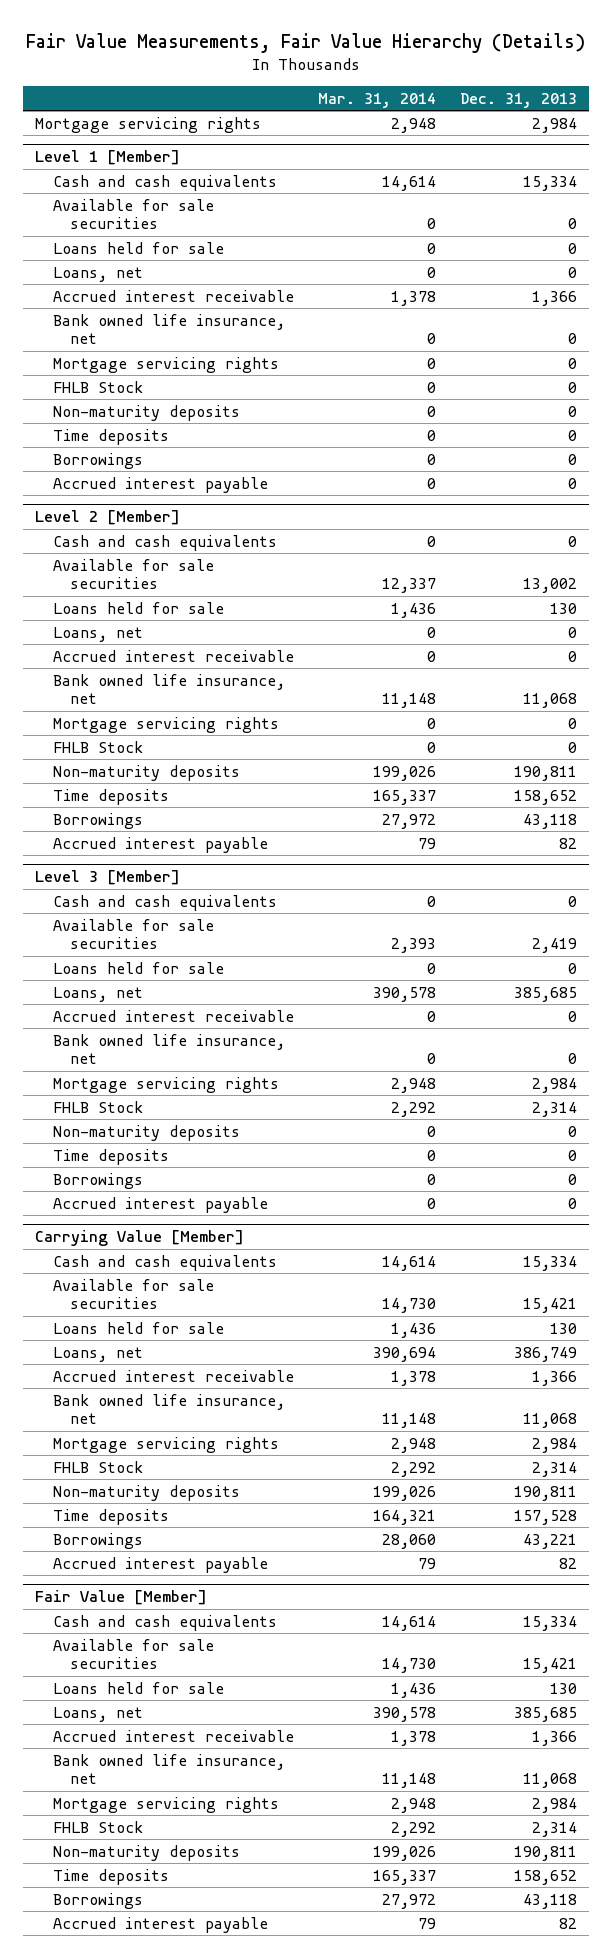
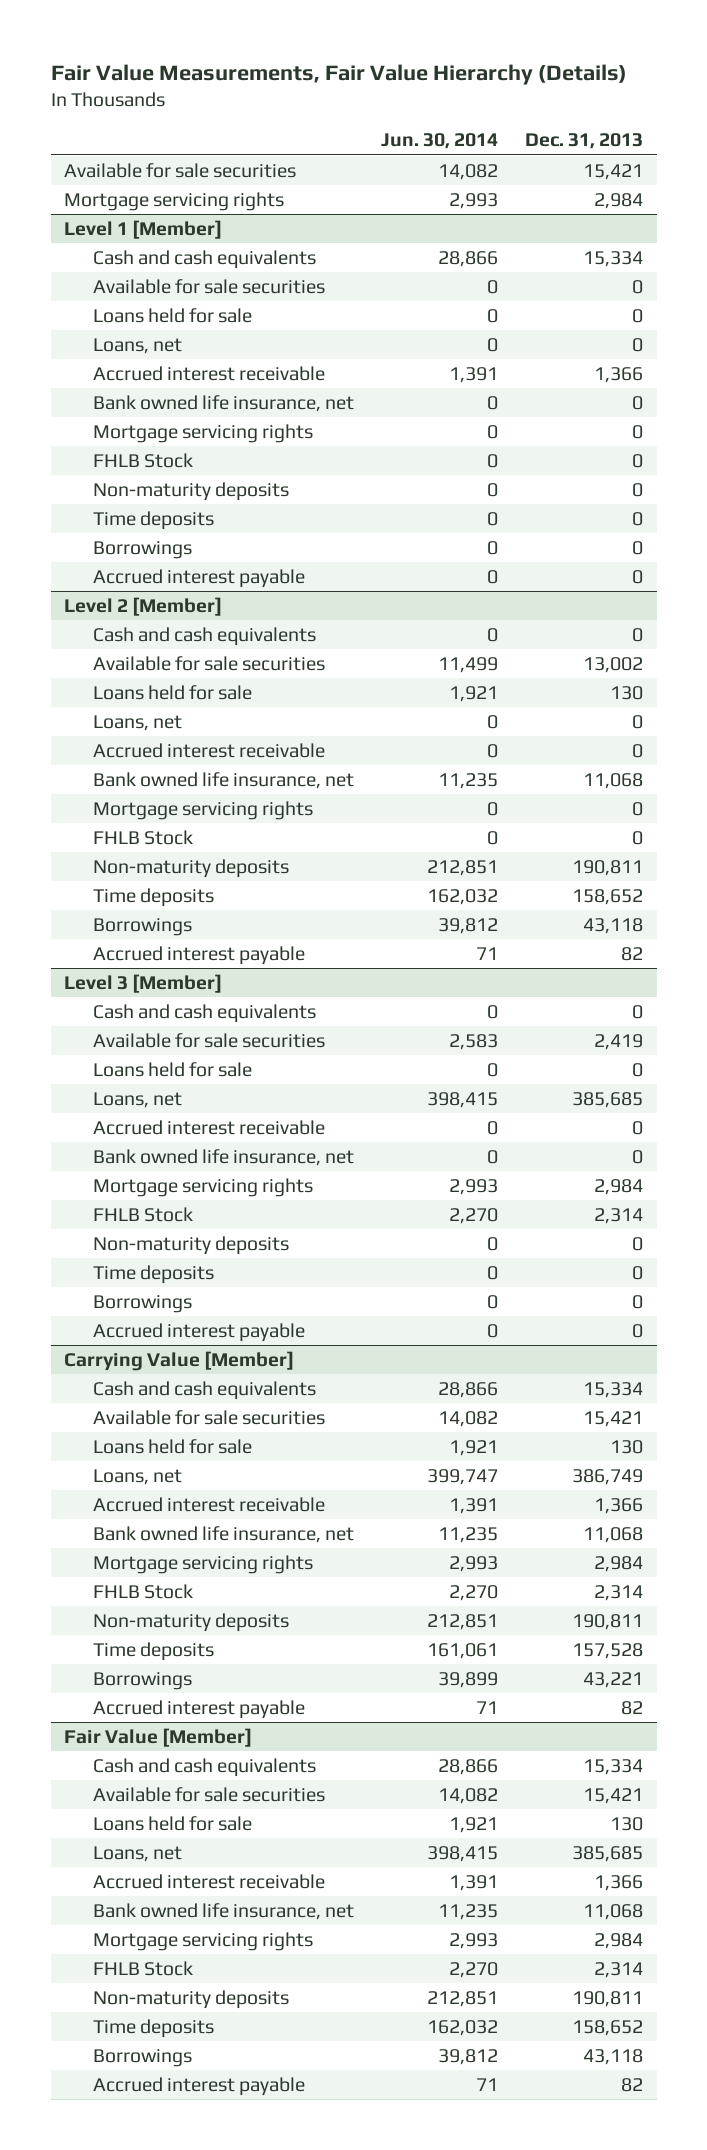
[317,92,436,108] Mar. 31, 2014 -> none
none -> [381,133,499,150] Jun. 30, 2014
none -> [64,162,297,178] Available for sale securities

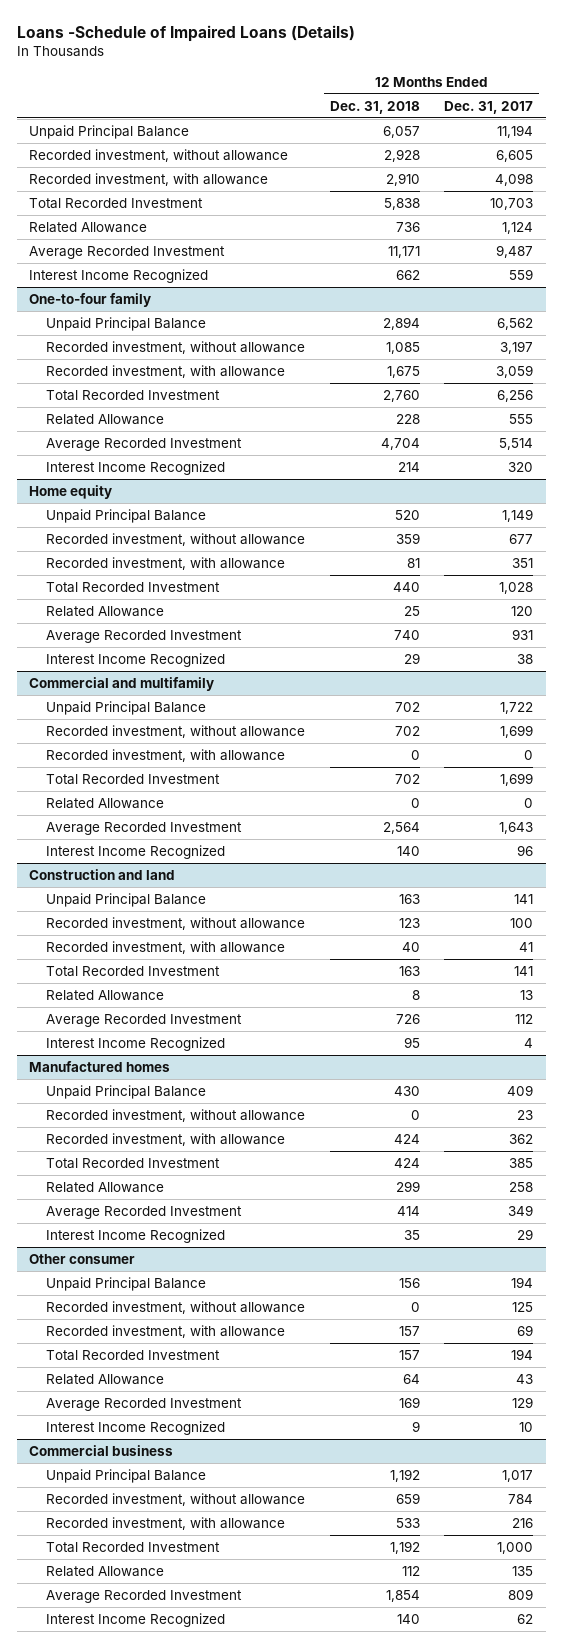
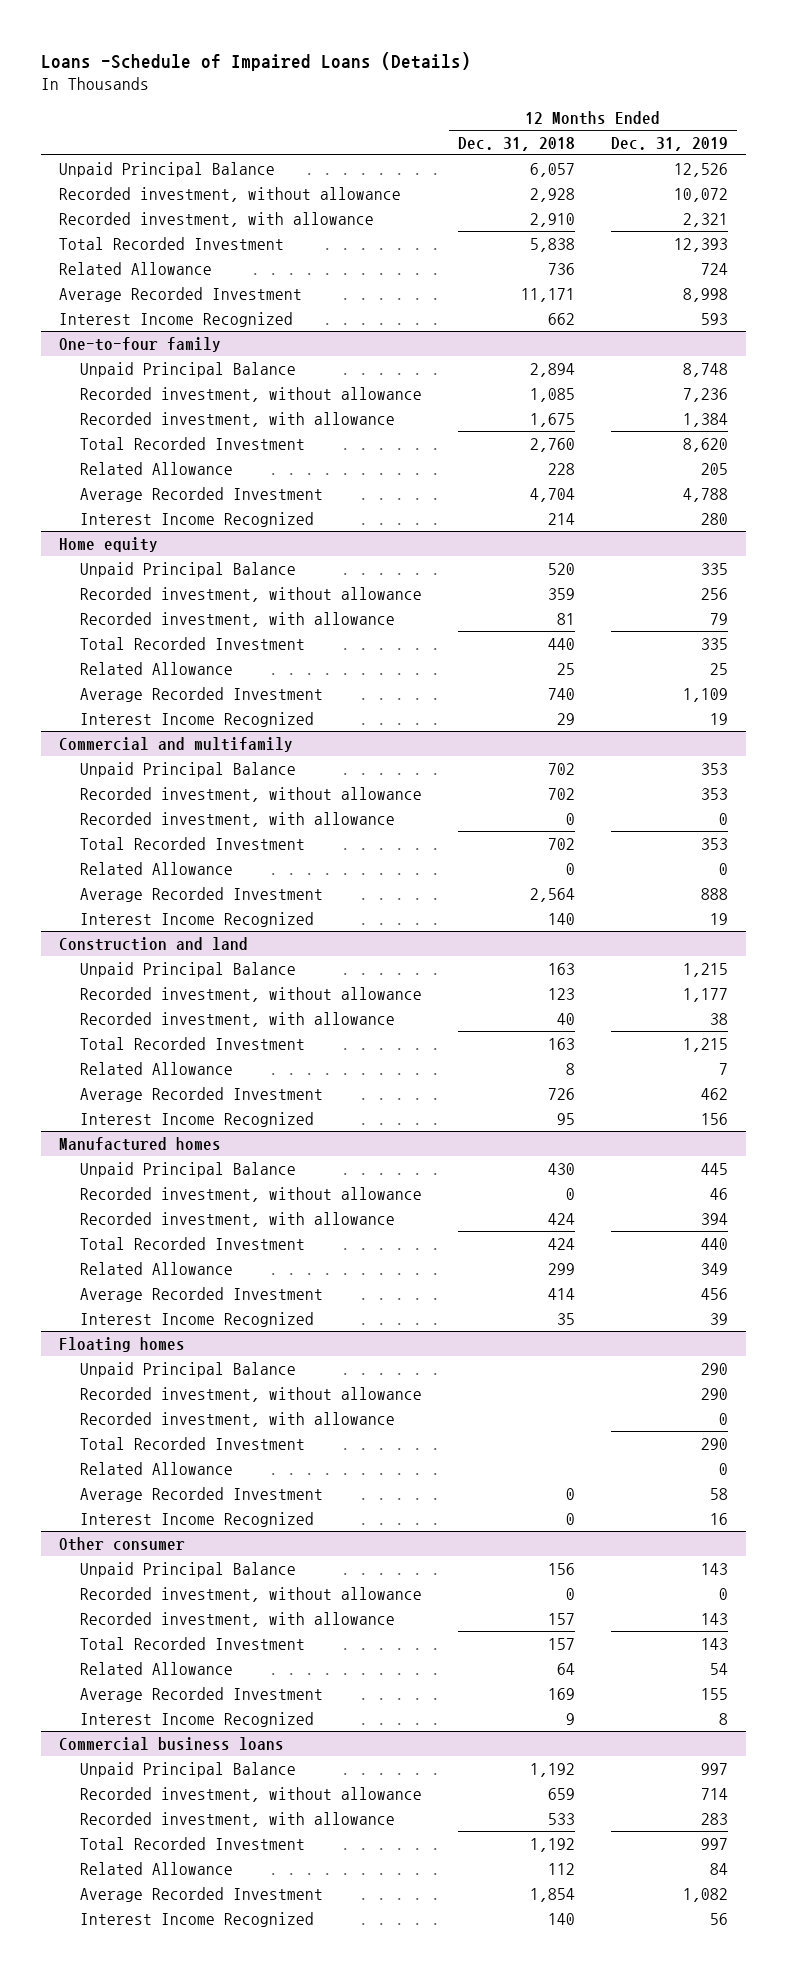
[444,100,534,114] Dec. 31, 2017 -> none
none -> [610,136,728,151] Dec. 31, 2019
none -> [58,1336,185,1352] Floating homes
none -> [80,1361,297,1377] Unpaid Principal Balance
none -> [80,1386,423,1402] Recorded investment, without allowance
none -> [80,1411,396,1427] Recorded investment, with allowance
none -> [80,1436,306,1450] Total Recorded Investment
none -> [80,1461,234,1475] Related Allowance
none -> [80,1486,324,1502] Average Recorded Investment
none -> [80,1511,315,1527] Interest Income Recognized
[29,1444,174,1456] Commercial business -> [58,1736,284,1751] Commercial business loans

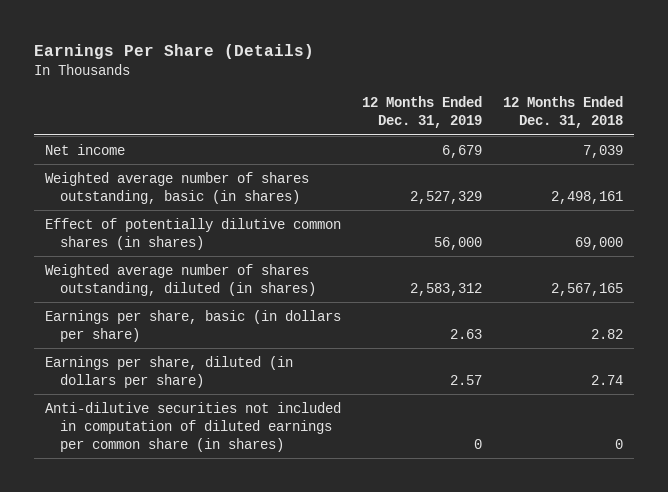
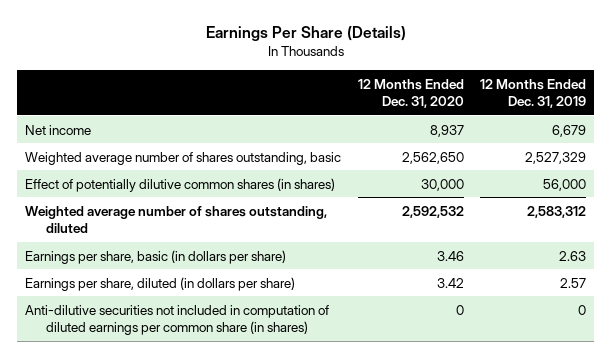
[503,96,624,129] 12 Months Ended Dec. 31, 2018 -> none
none -> [357,78,464,108] 12 Months Ended Dec. 31, 2020
[44,171,309,204] Weighted average number of shares outstanding, basic (in shares) -> [25,151,342,165] Weighted average number of shares outstanding, basic
[44,263,316,296] Weighted average number of shares outstanding, diluted (in shares) -> [25,205,328,233] Weighted average number of shares outstanding, diluted

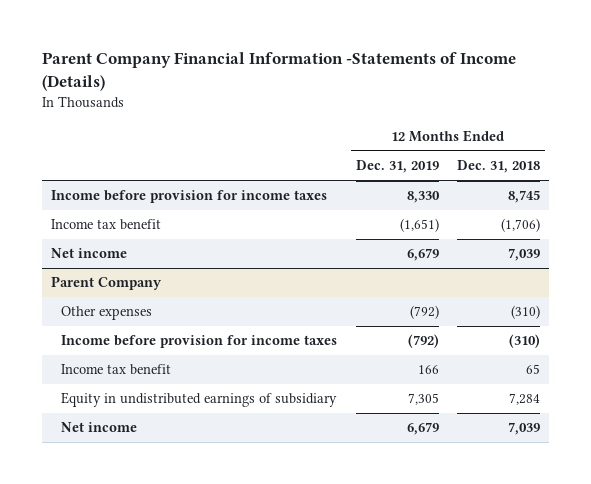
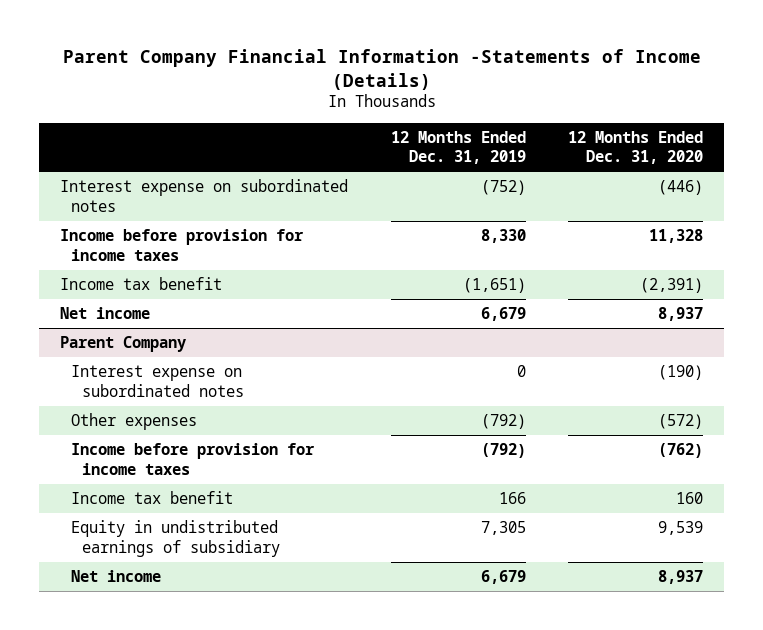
[457,160,541,174] Dec. 31, 2018 -> none
none -> [567,130,703,165] 12 Months Ended Dec. 31, 2020
none -> [60,178,349,212] Interest expense on subordinated notes
none -> [71,364,245,397] Interest expense on subordinated notes

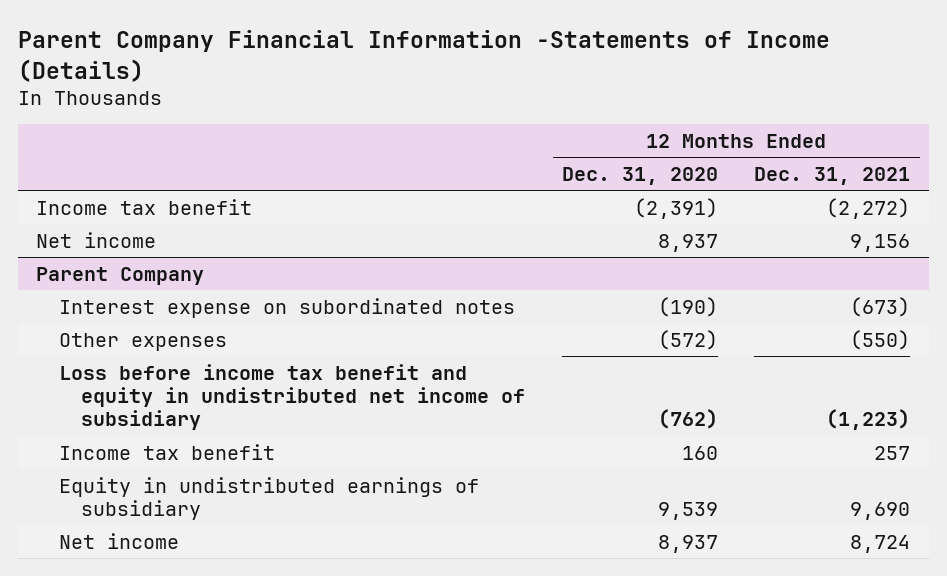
[390,130,526,165] 12 Months Ended Dec. 31, 2019 -> none
none -> [754,167,911,186] Dec. 31, 2021
[60,178,349,212] Interest expense on subordinated notes -> none
[60,228,305,261] Income before provision for income taxes -> none
[71,442,316,475] Income before provision for income taxes -> [58,363,526,431] Loss before income tax benefit and equity in undistributed net income of subsidiary

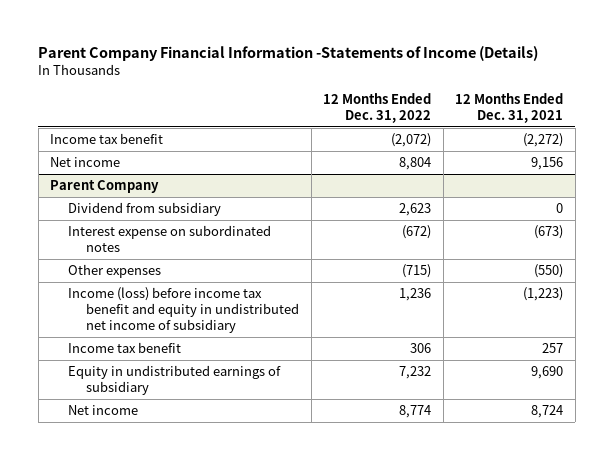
[561,167,718,186] Dec. 31, 2020 -> none
none -> [323,93,432,124] 12 Months Ended Dec. 31, 2022
none -> [68,202,222,217] Dividend from subsidiary
[58,363,526,431] Loss before income tax benefit and equity in undistributed net income of subsidiary -> [68,287,299,333] Income (loss) before income tax benefit and equity in undistributed net income of subsidiary

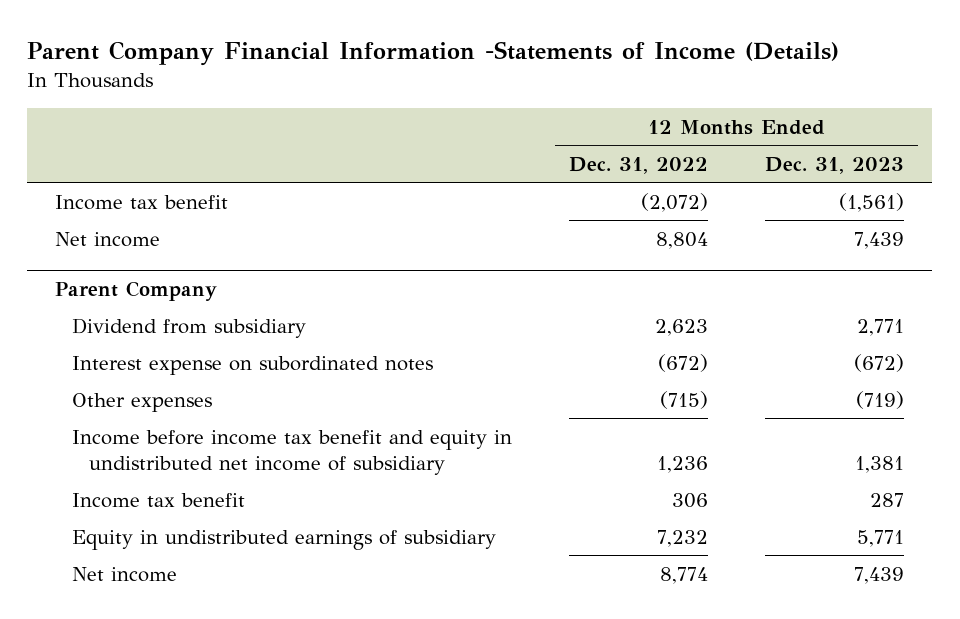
[455,93,564,124] 12 Months Ended Dec. 31, 2021 -> none
none -> [765,156,905,174] Dec. 31, 2023
[68,287,299,333] Income (loss) before income tax benefit and equity in undistributed net income of subsidiary -> [72,429,513,475] Income before income tax benefit and equity in undistributed net income of subsidiary

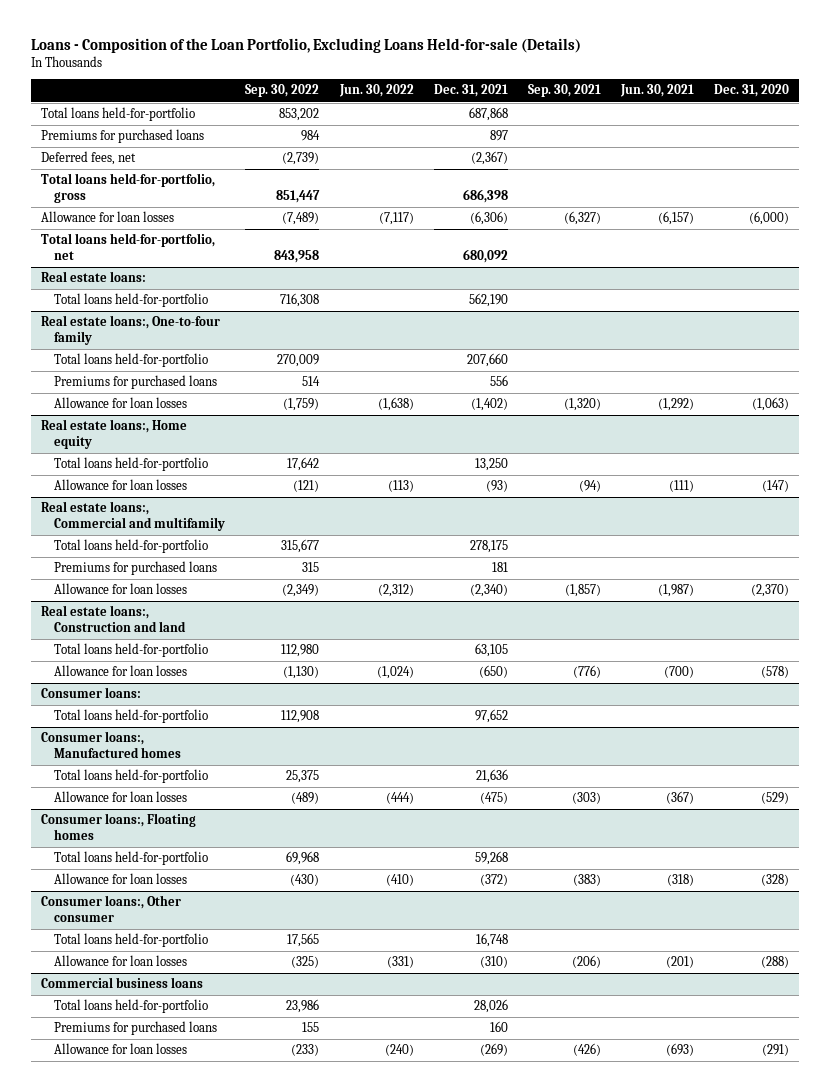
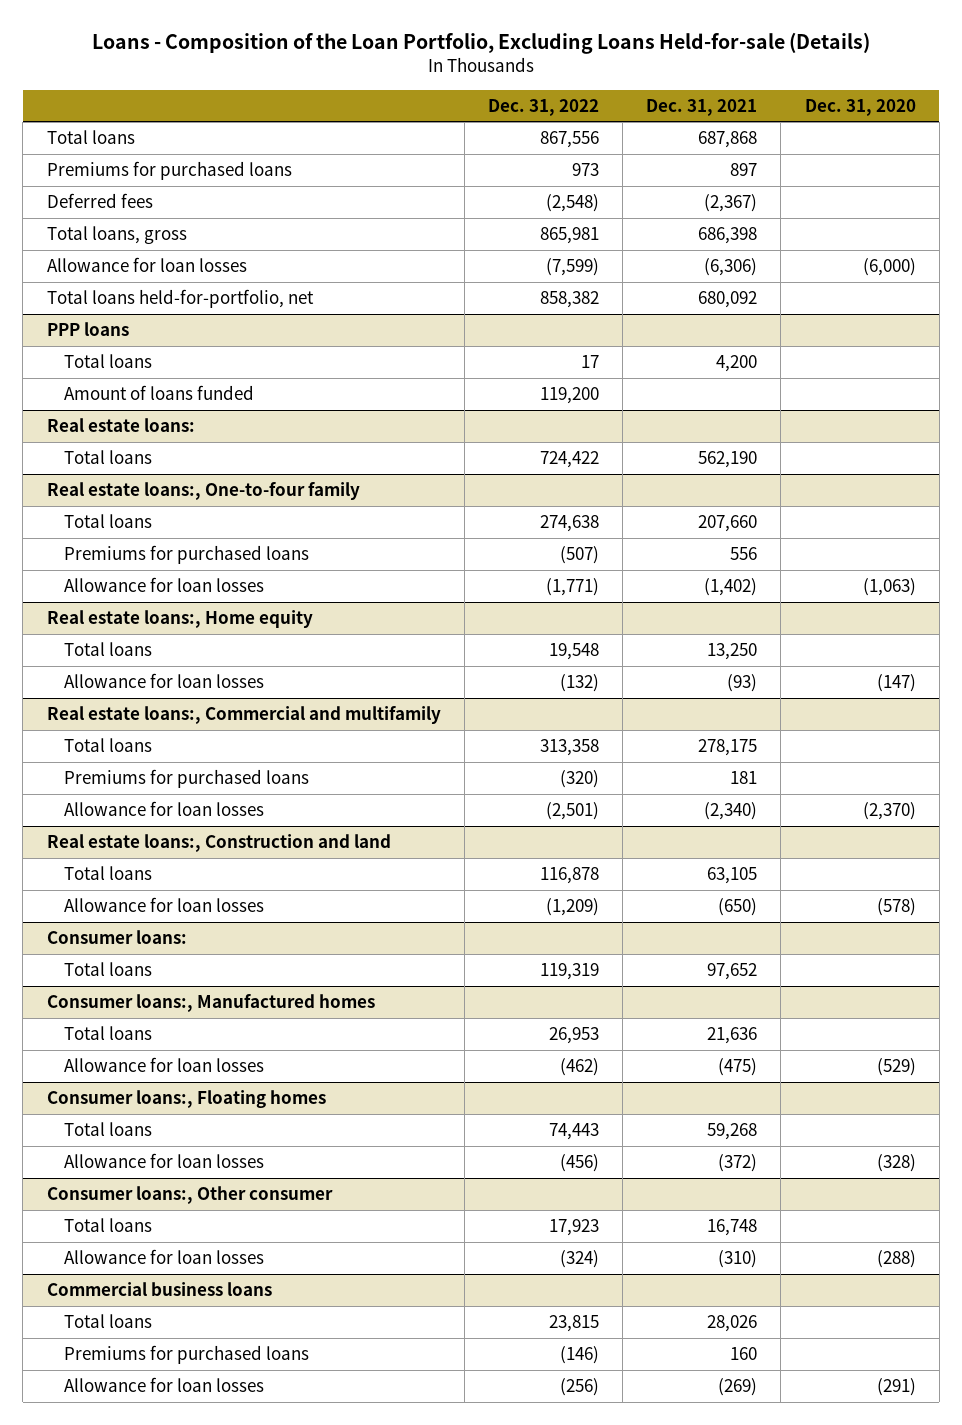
[245,84,320,98] Sep. 30, 2022 -> none
[338,84,414,98] Jun. 30, 2022 -> none
[527,84,601,98] Sep. 30, 2021 -> none
[619,84,694,98] Jun. 30, 2021 -> none
none -> [487,98,599,116] Dec. 31, 2022
[40,107,195,122] Total loans held-for-portfolio -> [46,130,135,145] Total loans
[40,151,136,166] Deferred fees, net -> [46,193,153,209] Deferred fees
[40,173,215,203] Total loans held-for-portfolio, gross -> [46,226,187,245] Total loans, gross
none -> [46,322,129,337] PPP loans
none -> [63,354,152,369] Total loans
none -> [63,385,254,401] Amount of loans funded
[54,293,209,308] Total loans held-for-portfolio -> [63,450,152,465] Total loans
[54,353,209,368] Total loans held-for-portfolio -> [63,514,152,529] Total loans
[54,457,209,472] Total loans held-for-portfolio -> [63,642,152,657] Total loans
[54,539,209,554] Total loans held-for-portfolio -> [63,738,152,753] Total loans
[54,643,209,658] Total loans held-for-portfolio -> [63,866,152,881] Total loans
[54,709,209,724] Total loans held-for-portfolio -> [63,962,152,977] Total loans
[54,769,209,784] Total loans held-for-portfolio -> [63,1026,152,1041] Total loans
[54,851,209,866] Total loans held-for-portfolio -> [63,1122,152,1137] Total loans
[54,933,209,948] Total loans held-for-portfolio -> [63,1218,152,1233] Total loans
[54,999,209,1014] Total loans held-for-portfolio -> [63,1314,152,1329] Total loans

